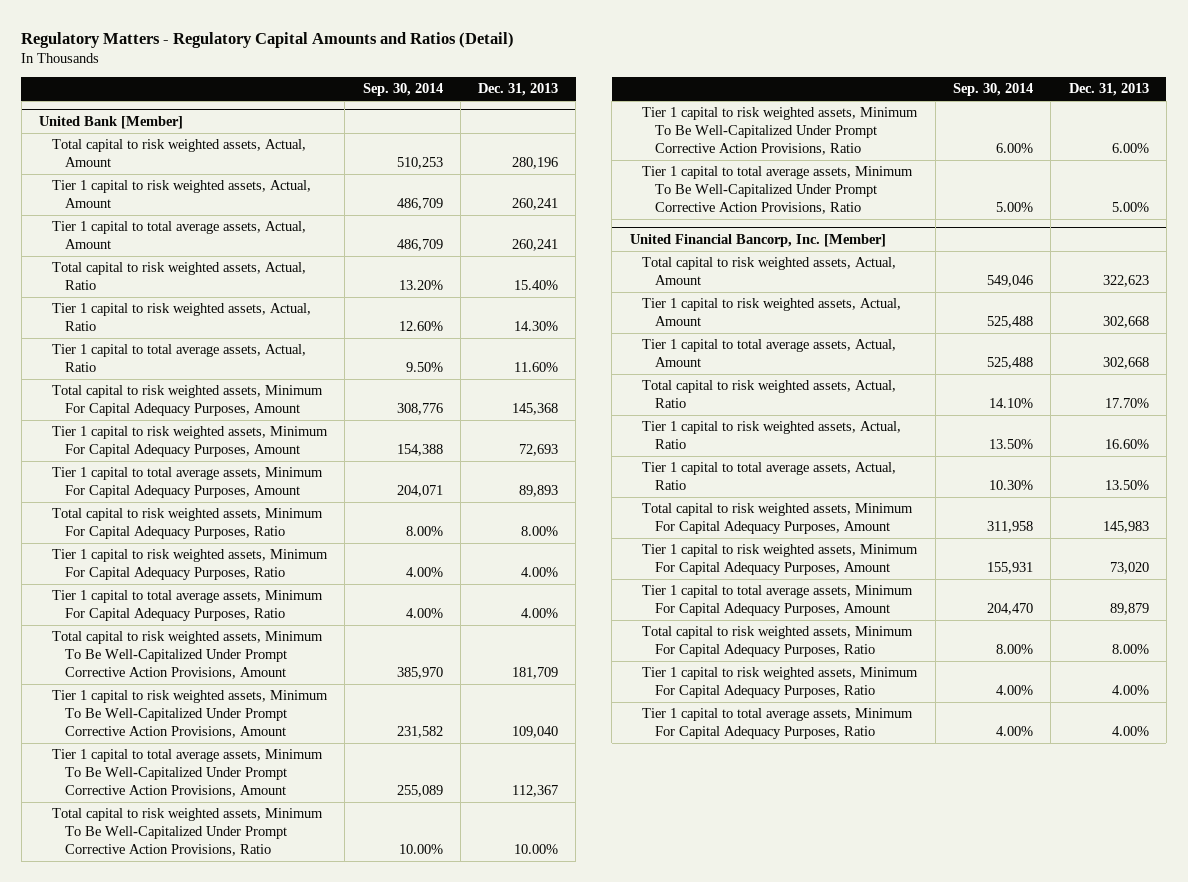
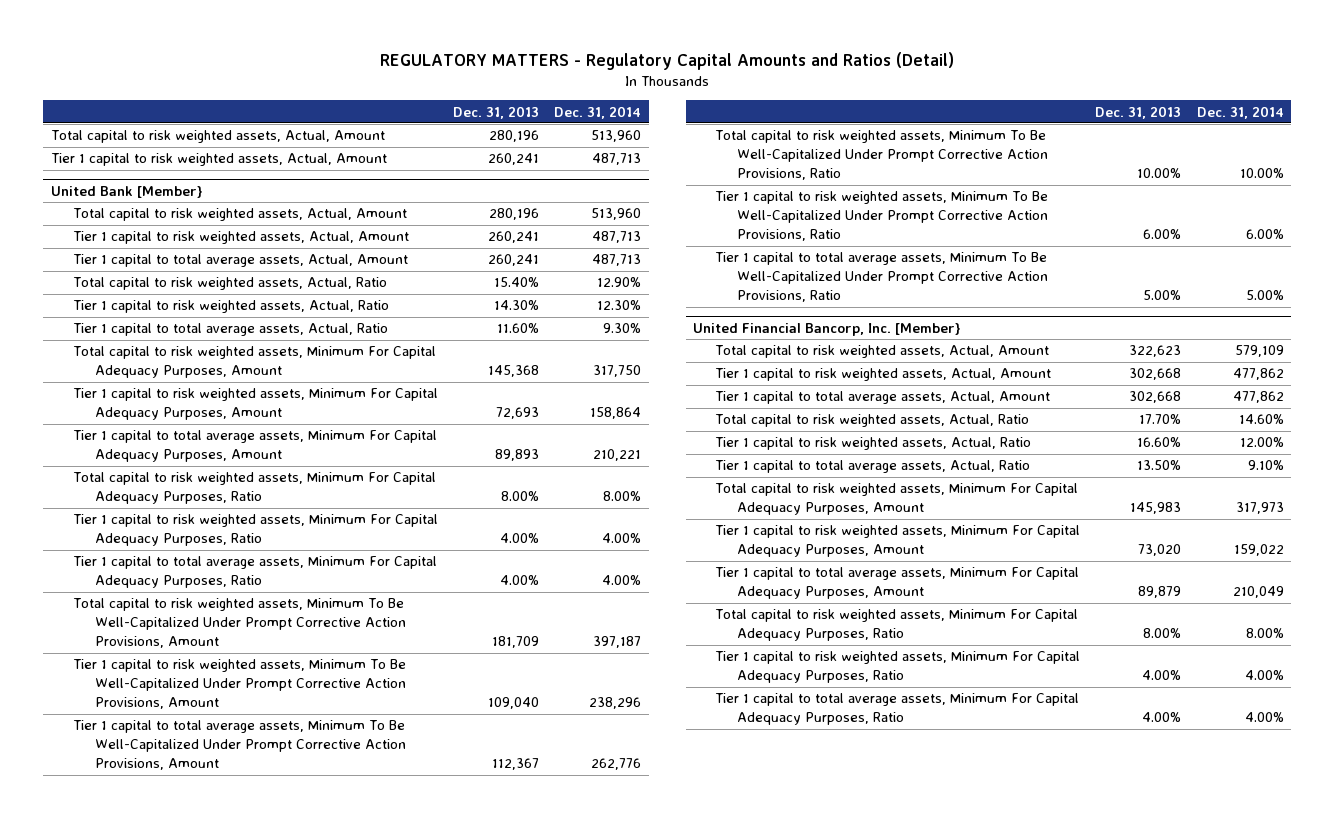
[21,31,515,48] Regulatory Matters - Regulatory Capital Amounts and Ratios (Detail) -> [380,51,955,70] REGULATORY MATTERS - Regulatory Capital Amounts and Ratios (Detail)
[362,83,443,97] Sep. 30, 2014 -> none
none -> [554,105,642,119] Dec. 31, 2014
[39,115,184,129] United Bank [Member] -> none
none -> [50,185,202,198] United Bank [Member}
none -> [72,208,407,222] Total capital to risk weighted assets, Actual, Amount
none -> [72,231,409,245] Tier 1 capital to risk weighted assets, Actual, Amount
[629,233,886,247] United Financial Bancorp, Inc. [Member] -> [693,322,961,336] United Financial Bancorp, Inc. [Member}

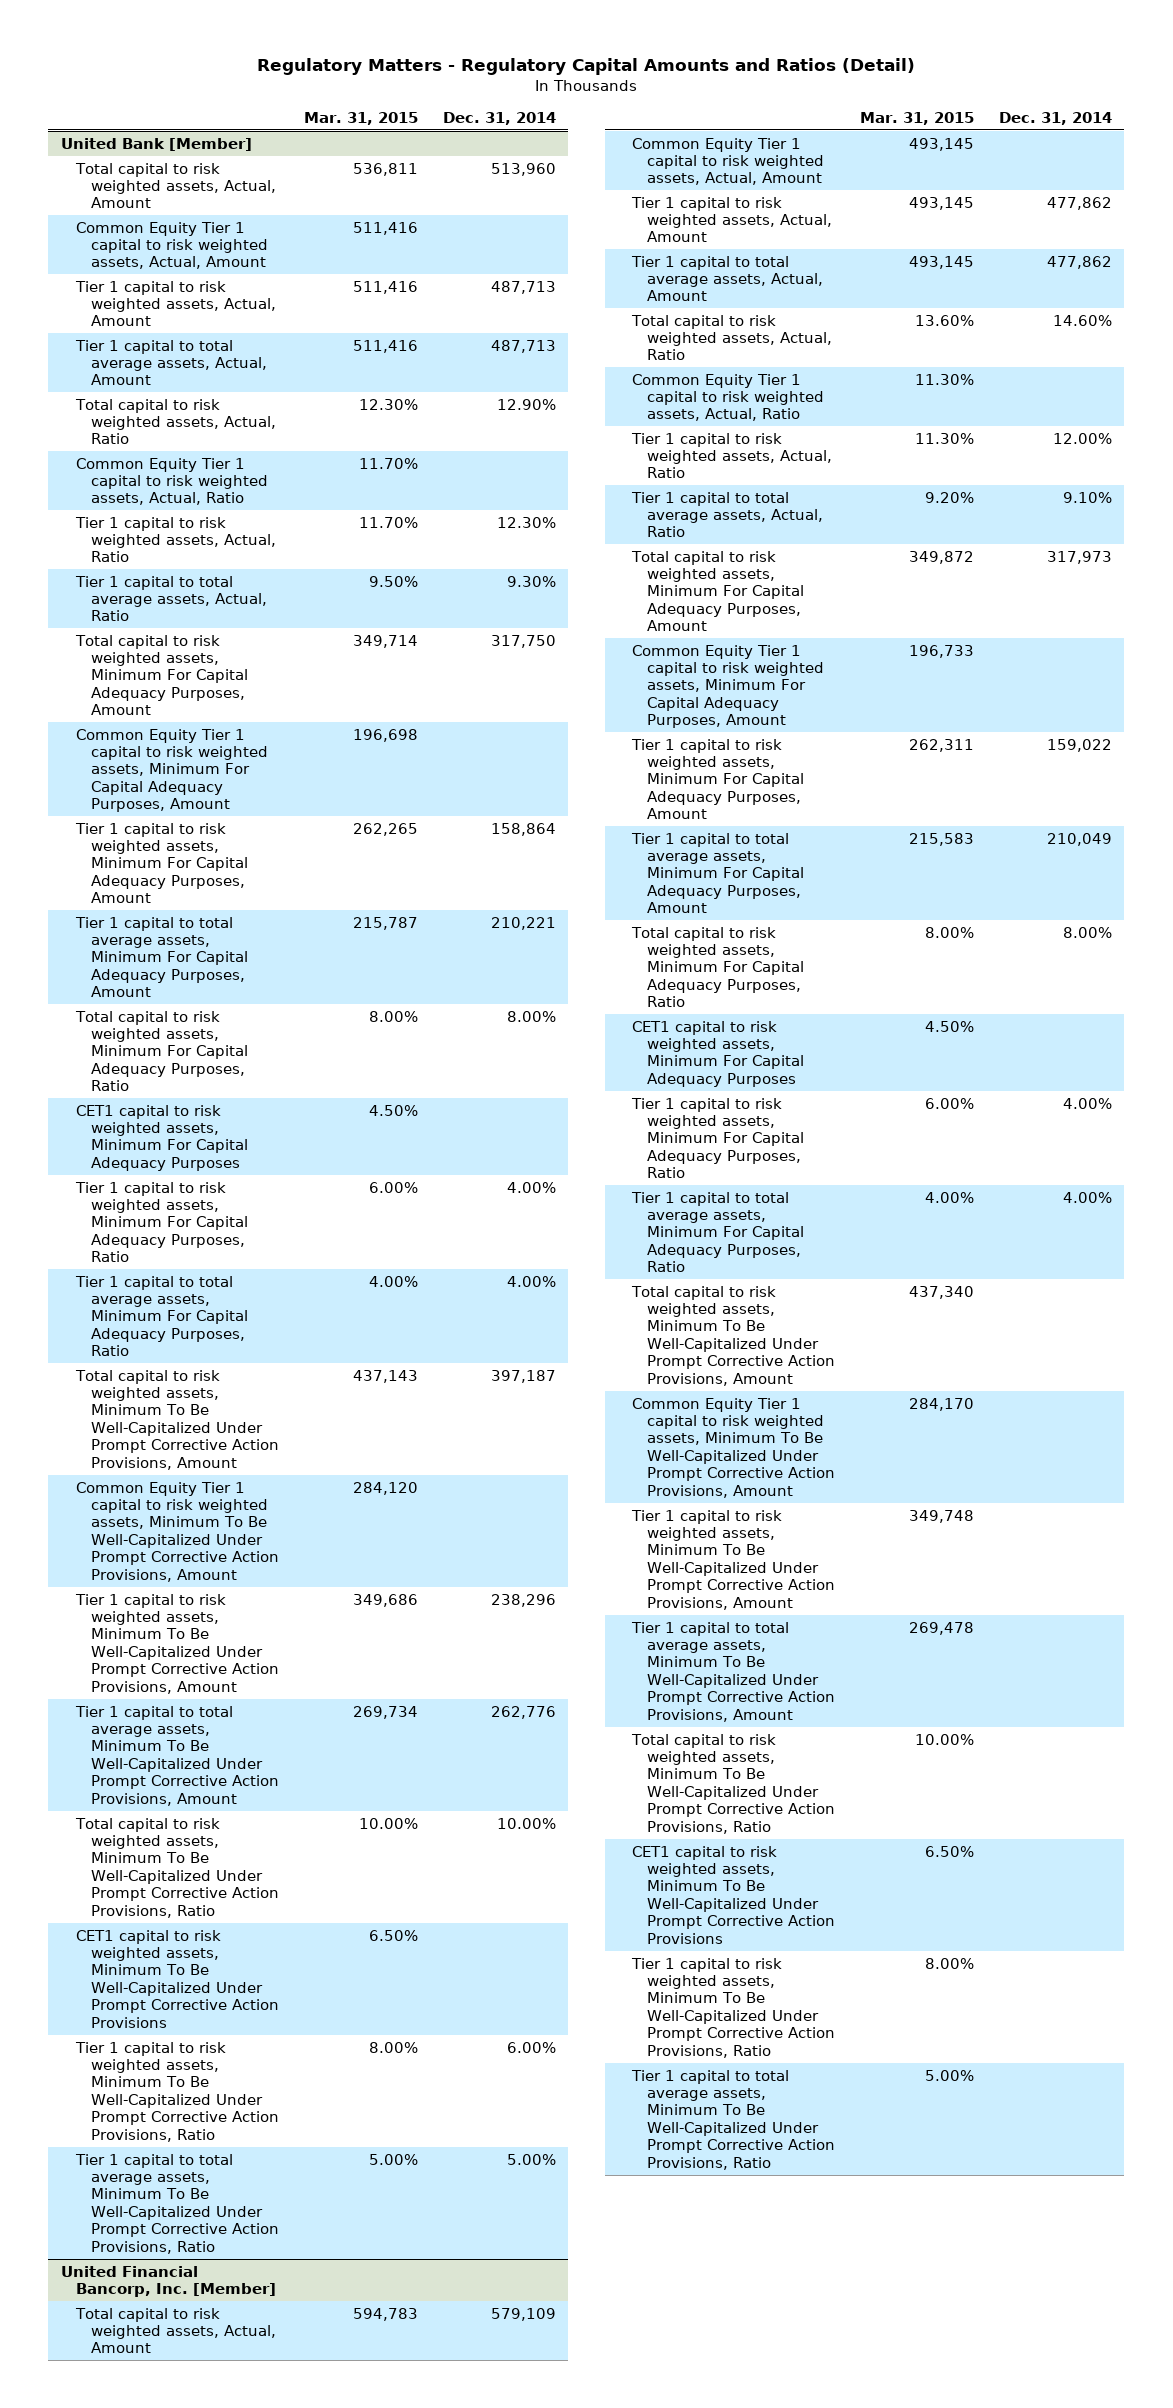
[380,51,955,70] REGULATORY MATTERS - Regulatory Capital Amounts and Ratios (Detail) -> [257,58,916,76] Regulatory Matters - Regulatory Capital Amounts and Ratios (Detail)
[452,105,539,119] Dec. 31, 2013 -> none
none -> [303,111,418,125] Mar. 31, 2015
[50,130,385,144] Total capital to risk weighted assets, Actual, Amount -> none
[50,153,387,167] Tier 1 capital to risk weighted assets, Actual, Amount -> none
[50,185,202,198] United Bank [Member} -> [60,137,252,151] United Bank [Member]
none -> [75,221,268,270] Common Equity Tier 1 capital to risk weighted assets, Actual, Amount
none -> [75,457,268,506] Common Equity Tier 1 capital to risk weighted assets, Actual, Ratio
none -> [75,728,268,813] Common Equity Tier 1 capital to risk weighted assets, Minimum For Capital Adequacy Purposes, Amount
none -> [75,1104,248,1171] CET1 capital to risk weighted assets, Minimum For Capital Adequacy Purposes
none -> [75,1481,279,1582] Common Equity Tier 1 capital to risk weighted assets, Minimum To Be Well-Capitalized Under Prompt Corrective Action Provisions, Amount
none -> [75,1929,279,2028] CET1 capital to risk weighted assets, Minimum To Be Well-Capitalized Under Prompt Corrective Action Provisions
[693,322,961,336] United Financial Bancorp, Inc. [Member} -> [60,2265,276,2298] United Financial Bancorp, Inc. [Member]
none -> [632,137,825,186] Common Equity Tier 1 capital to risk weighted assets, Actual, Amount
none -> [632,373,825,422] Common Equity Tier 1 capital to risk weighted assets, Actual, Ratio
none -> [632,644,825,729] Common Equity Tier 1 capital to risk weighted assets, Minimum For Capital Adequacy Purposes, Amount
none -> [632,1020,805,1087] CET1 capital to risk weighted assets, Minimum For Capital Adequacy Purposes
none -> [631,1285,836,1386] Total capital to risk weighted assets, Minimum To Be Well-Capitalized Under Prompt Corrective Action Provisions, Amount
none -> [632,1397,836,1498] Common Equity Tier 1 capital to risk weighted assets, Minimum To Be Well-Capitalized Under Prompt Corrective Action Provisions, Amount
none -> [631,1509,836,1610] Tier 1 capital to risk weighted assets, Minimum To Be Well-Capitalized Under Prompt Corrective Action Provisions, Amount
none -> [631,1621,836,1722] Tier 1 capital to total average assets, Minimum To Be Well-Capitalized Under Prompt Corrective Action Provisions, Amount
none -> [631,1733,836,1834] Total capital to risk weighted assets, Minimum To Be Well-Capitalized Under Prompt Corrective Action Provisions, Ratio
none -> [632,1845,836,1944] CET1 capital to risk weighted assets, Minimum To Be Well-Capitalized Under Prompt Corrective Action Provisions
none -> [631,1957,836,2058] Tier 1 capital to risk weighted assets, Minimum To Be Well-Capitalized Under Prompt Corrective Action Provisions, Ratio
none -> [631,2069,836,2170] Tier 1 capital to total average assets, Minimum To Be Well-Capitalized Under Prompt Corrective Action Provisions, Ratio

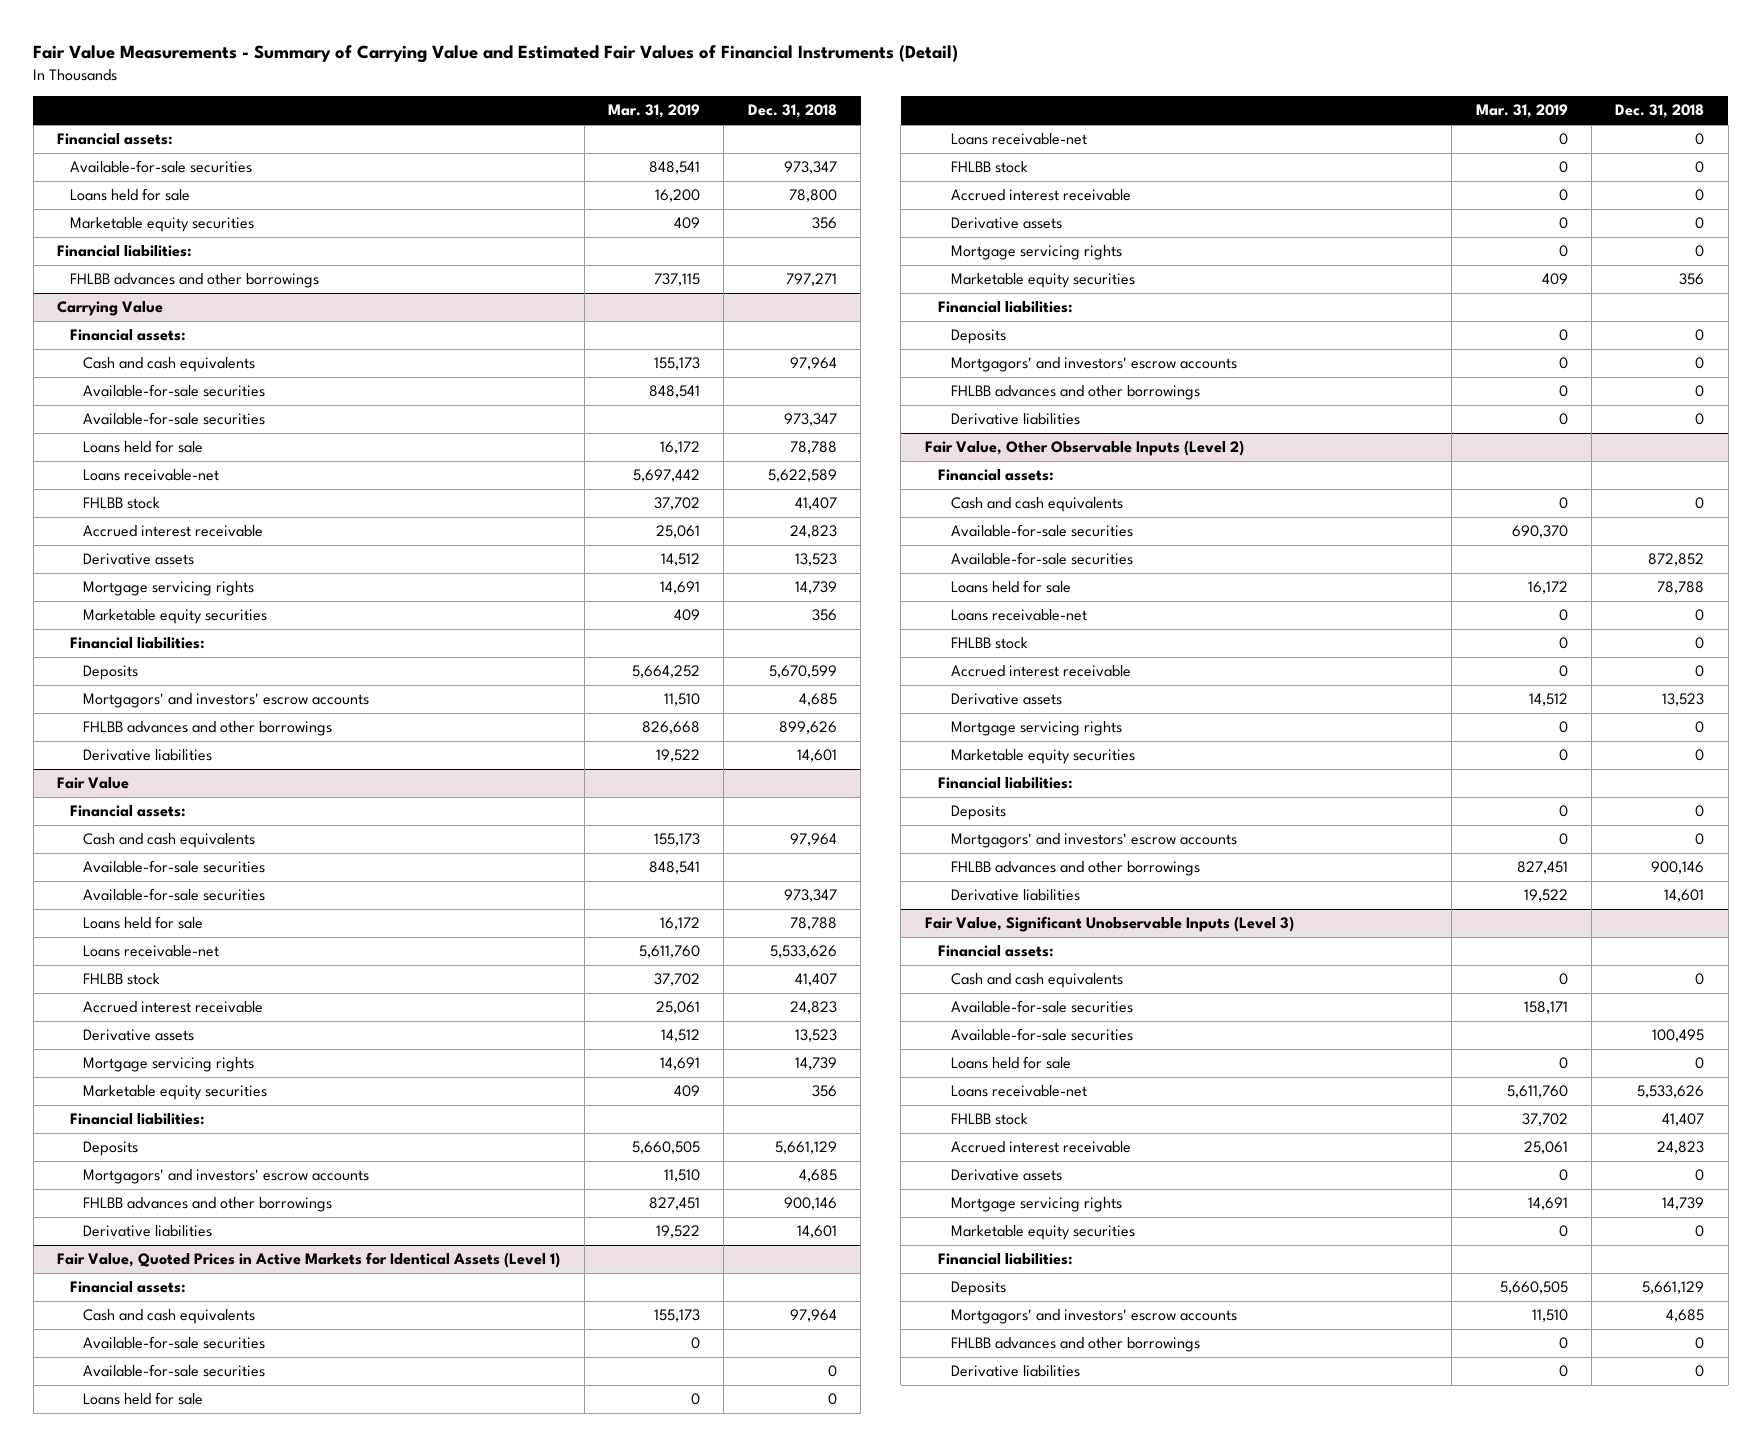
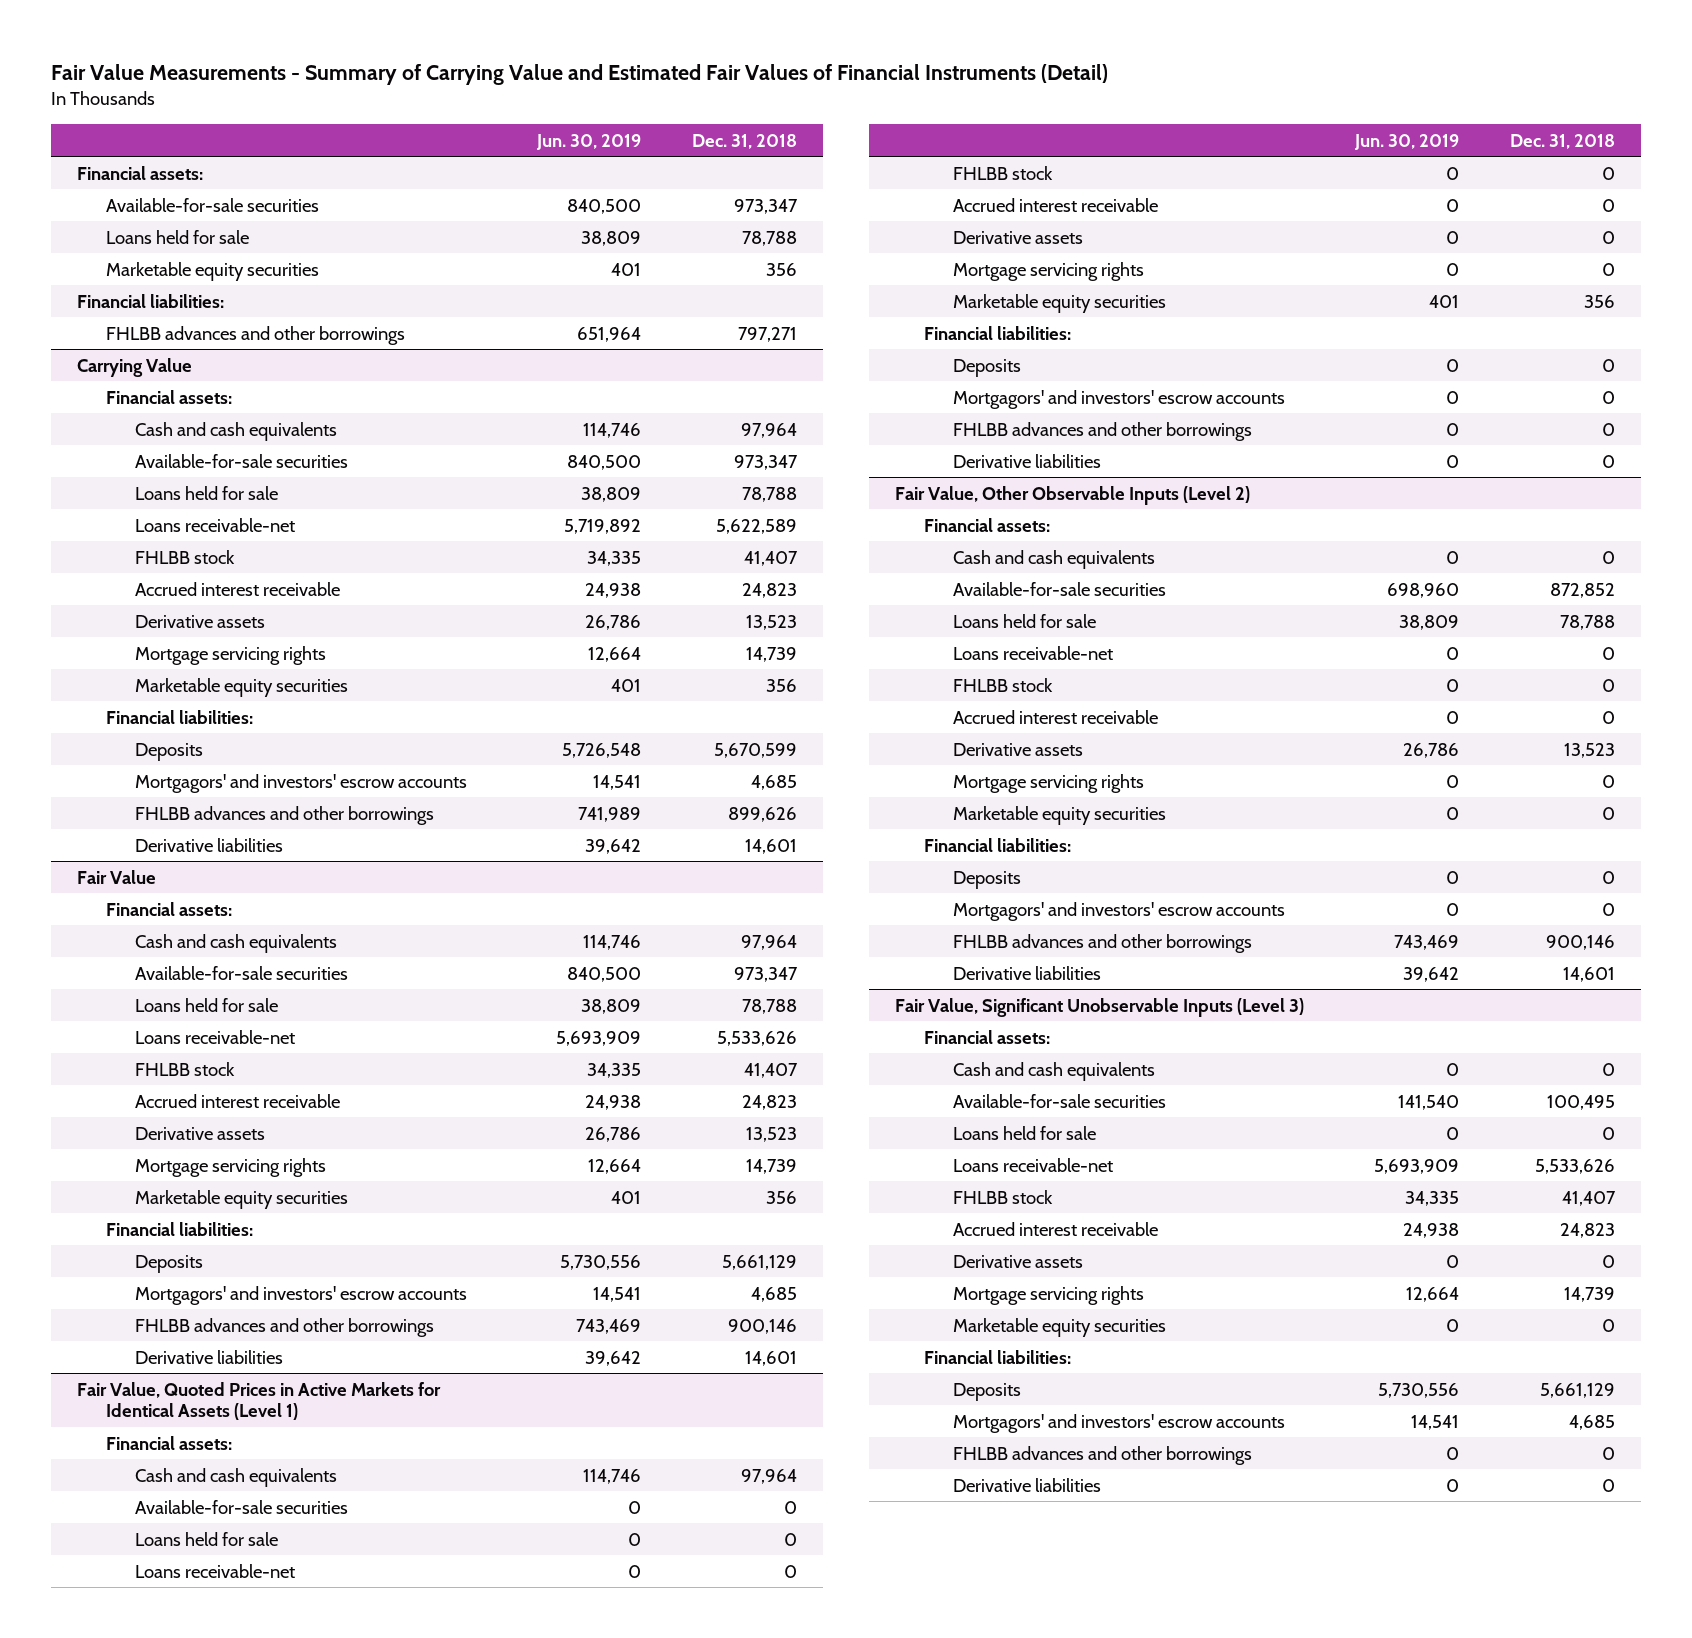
[607,104,700,119] Mar. 31, 2019 -> none
none -> [535,133,641,150] Jun. 30, 2019
[788,189,837,203] 78,800 -> [742,230,798,246] 78,788
[83,384,266,398] Available-for-sale securities -> none
[83,860,266,874] Available-for-sale securities -> none
[83,1336,266,1350] Available-for-sale securities -> none
[950,524,1133,538] Available-for-sale securities -> none
[950,1000,1133,1014] Available-for-sale securities -> none

